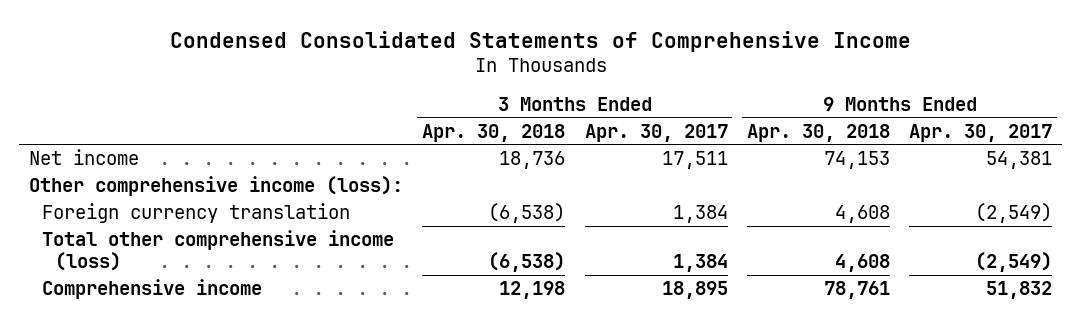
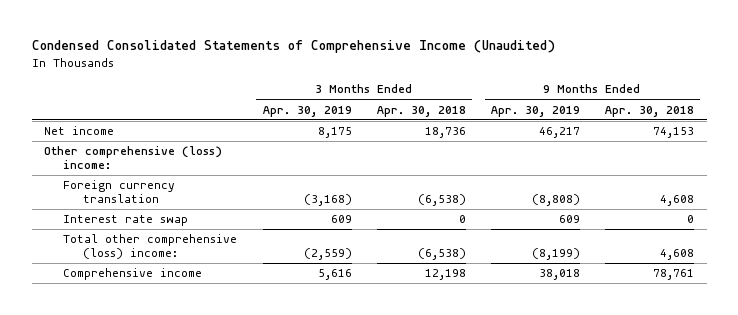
[169,30,911,52] Condensed Consolidated Statements of Comprehensive Income -> [31,40,555,54] Condensed Consolidated Statements of Comprehensive Income (Unaudited)
[584,123,728,142] Apr. 30, 2017 -> none
[909,123,1053,142] Apr. 30, 2017 -> none
none -> [262,105,352,117] Apr. 30, 2019
none -> [490,105,580,117] Apr. 30, 2019
[28,176,403,197] Other comprehensive income (loss): -> [44,146,223,170] Other comprehensive (loss) income:
none -> [63,215,189,227] Interest rate swap
[42,230,395,272] Total other comprehensive income (loss) -> [63,234,238,260] Total other comprehensive (loss) income:

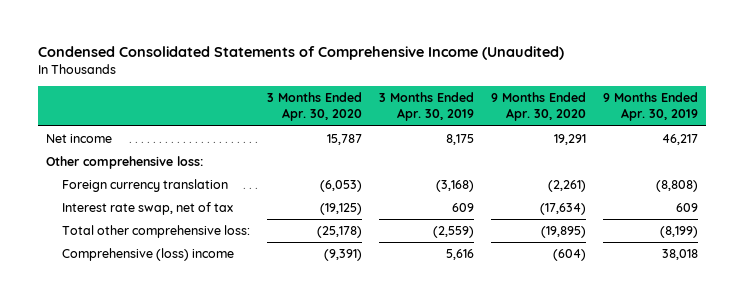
[376,105,466,117] Apr. 30, 2018 -> none
[604,105,694,117] Apr. 30, 2018 -> none
none -> [266,92,362,122] 3 Months Ended Apr. 30, 2020
none -> [490,92,586,122] 9 Months Ended Apr. 30, 2020
[44,146,223,170] Other comprehensive (loss) income: -> [46,156,204,170] Other comprehensive loss:
[63,215,189,227] Interest rate swap -> [62,202,234,216] Interest rate swap, net of tax
[63,234,238,260] Total other comprehensive (loss) income: -> [62,225,251,239] Total other comprehensive loss:
[63,268,203,281] Comprehensive income -> [62,248,235,262] Comprehensive (loss) income

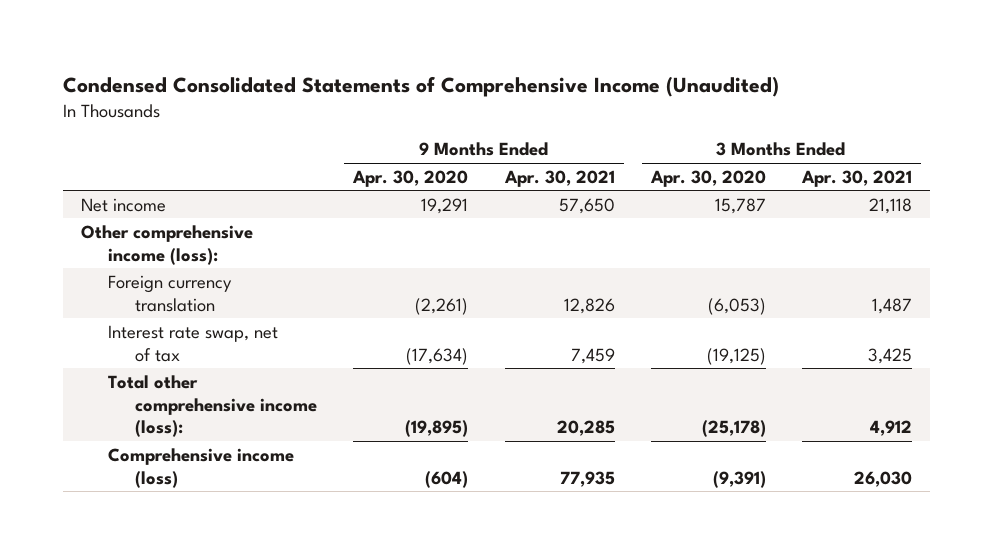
[378,92,474,122] 3 Months Ended Apr. 30, 2019 -> none
[602,92,698,122] 9 Months Ended Apr. 30, 2019 -> none
none -> [503,169,615,187] Apr. 30, 2021
none -> [800,169,912,187] Apr. 30, 2021
[46,156,204,170] Other comprehensive loss: -> [81,224,254,265] Other comprehensive income (loss):
[62,225,251,239] Total other comprehensive loss: -> [108,374,318,438] Total other comprehensive income (loss):
[62,248,235,262] Comprehensive (loss) income -> [108,447,295,488] Comprehensive income (loss)

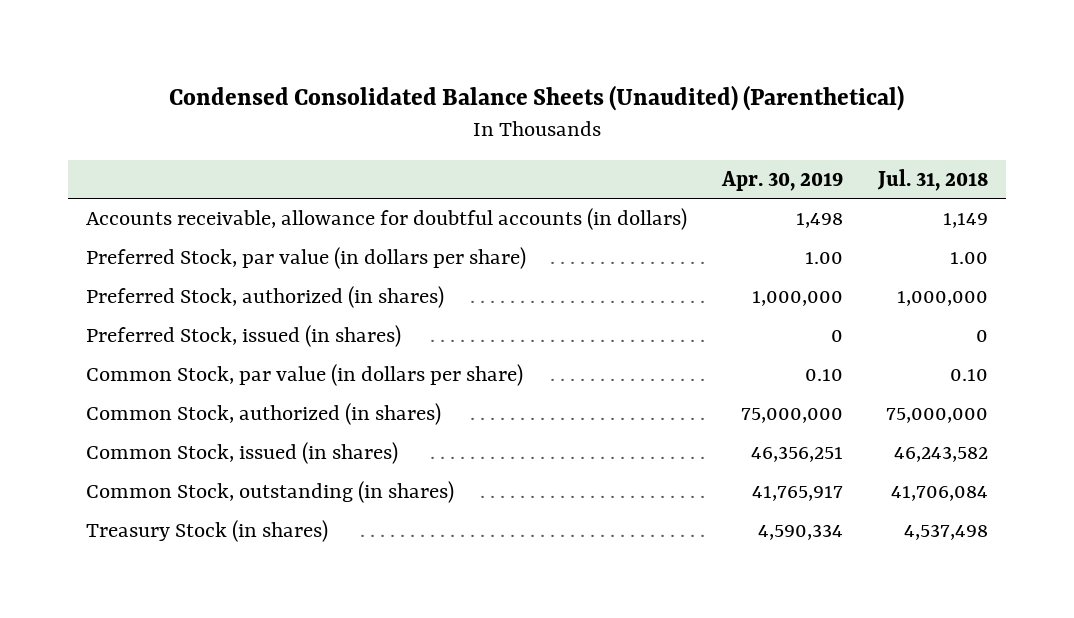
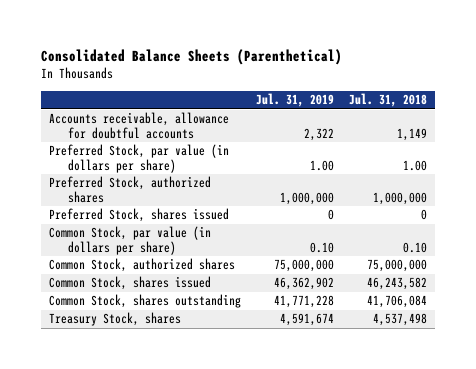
[169,84,905,111] Condensed Consolidated Balance Sheets (Unaudited) (Parenthetical) -> [41,49,343,66] Consolidated Balance Sheets (Parenthetical)
[721,170,844,191] Apr. 30, 2019 -> none
none -> [255,93,334,108] Jul. 31, 2019
[85,207,687,230] Accounts receivable, allowance for doubtful accounts (in dollars) -> [48,112,229,140] Accounts receivable, allowance for doubtful accounts
[85,285,444,308] Preferred Stock, authorized (in shares) -> [48,176,211,204] Preferred Stock, authorized shares
[85,324,401,347] Preferred Stock, issued (in shares) -> [48,208,229,223] Preferred Stock, shares issued
[85,402,441,425] Common Stock, authorized (in shares) -> [48,258,235,273] Common Stock, authorized shares
[85,441,398,464] Common Stock, issued (in shares) -> [48,276,211,291] Common Stock, shares issued
[85,480,454,503] Common Stock, outstanding (in shares) -> [48,294,241,309] Common Stock, shares outstanding
[85,519,328,542] Treasury Stock (in shares) -> [48,312,181,327] Treasury Stock, shares

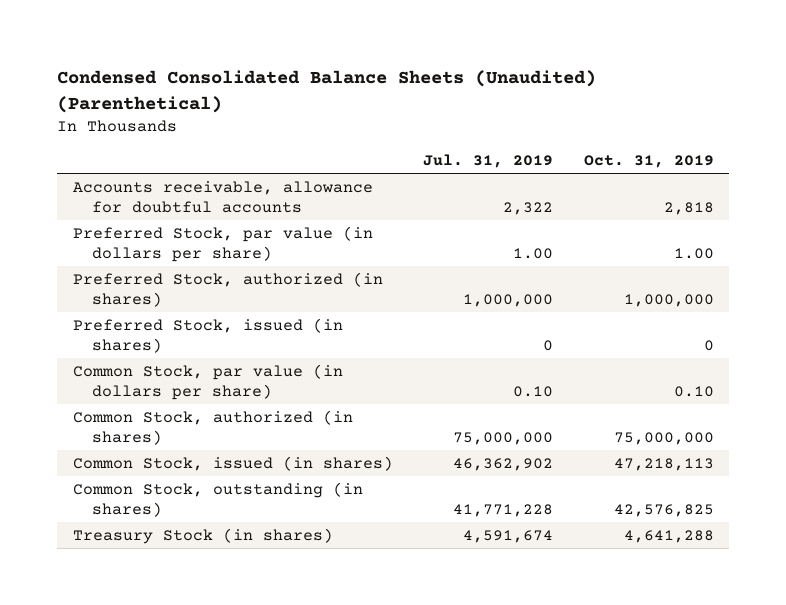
[41,49,343,66] Consolidated Balance Sheets (Parenthetical) -> [57,69,597,113] Condensed Consolidated Balance Sheets (Unaudited) (Parenthetical)
[349,93,428,108] Jul. 31, 2018 -> none
none -> [583,155,714,169] Oct. 31, 2019
[48,176,211,204] Preferred Stock, authorized shares -> [72,271,383,307] Preferred Stock, authorized (in shares)
[48,208,229,223] Preferred Stock, shares issued -> [72,317,343,353] Preferred Stock, issued (in shares)
[48,258,235,273] Common Stock, authorized shares -> [72,409,353,445] Common Stock, authorized (in shares)
[48,276,211,291] Common Stock, shares issued -> [72,455,393,471] Common Stock, issued (in shares)
[48,294,241,309] Common Stock, shares outstanding -> [72,481,363,517] Common Stock, outstanding (in shares)
[48,312,181,327] Treasury Stock, shares -> [72,527,333,544] Treasury Stock (in shares)

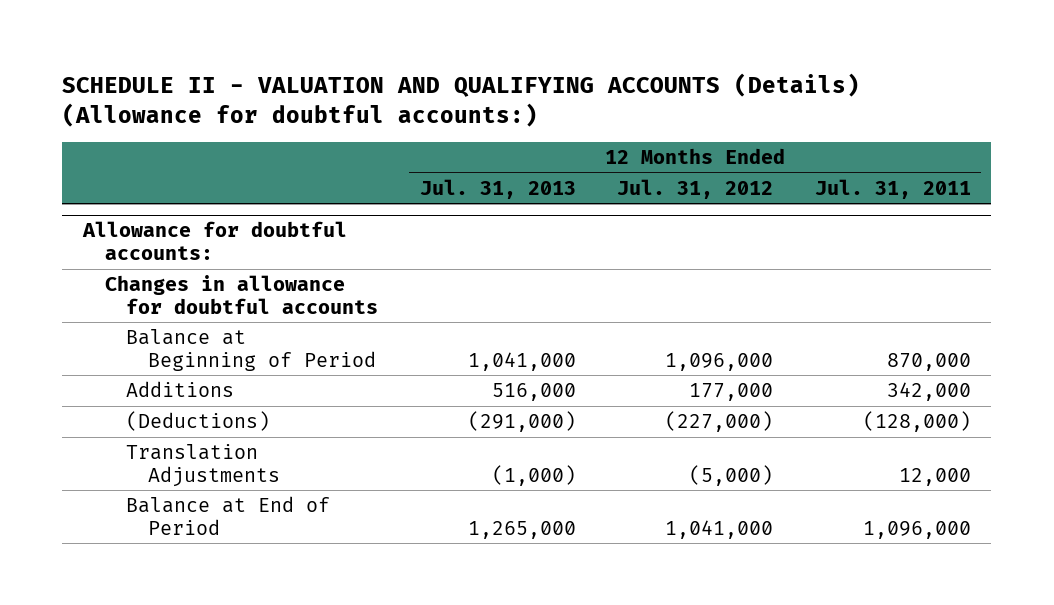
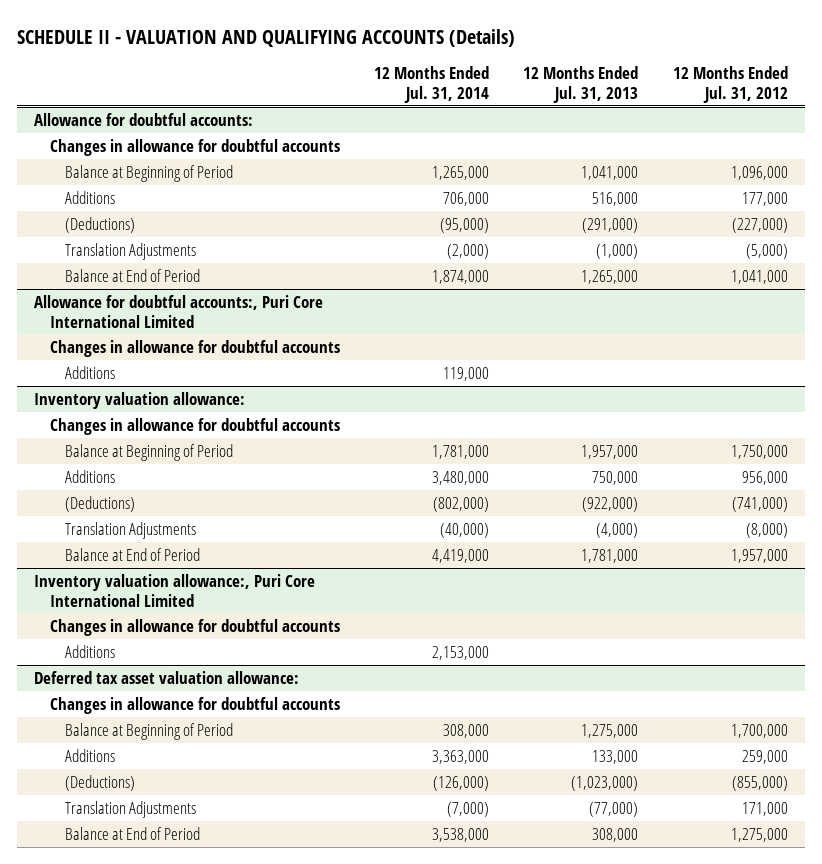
[62,72,861,127] SCHEDULE II - VALUATION AND QUALIFYING ACCOUNTS (Details) (Allowance for doubtful accounts:) -> [17,28,516,47] SCHEDULE II - VALUATION AND QUALIFYING ACCOUNTS (Details)
[814,178,971,199] Jul. 31, 2011 -> none
none -> [374,66,490,104] 12 Months Ended Jul. 31, 2014
none -> [34,294,324,328] Allowance for doubtful accounts:, Puri Core International Limited
none -> [49,339,340,357] Changes in allowance for doubtful accounts
none -> [65,365,116,379] Additions
none -> [34,391,246,409] Inventory valuation allowance:
none -> [49,417,340,435] Changes in allowance for doubtful accounts
none -> [65,443,234,461] Balance at Beginning of Period
none -> [65,469,116,483] Additions
none -> [65,495,136,512] (Deductions)
none -> [65,521,197,539] Translation Adjustments
none -> [65,547,201,561] Balance at End of Period
none -> [34,573,316,607] Inventory valuation allowance:, Puri Core International Limited
none -> [49,618,340,636] Changes in allowance for doubtful accounts
none -> [65,644,116,658] Additions
none -> [34,670,300,684] Deferred tax asset valuation allowance:
none -> [49,696,340,714] Changes in allowance for doubtful accounts
none -> [65,722,234,740] Balance at Beginning of Period
none -> [65,748,116,762] Additions
none -> [65,774,136,791] (Deductions)
none -> [65,800,197,818] Translation Adjustments
none -> [65,826,201,840] Balance at End of Period

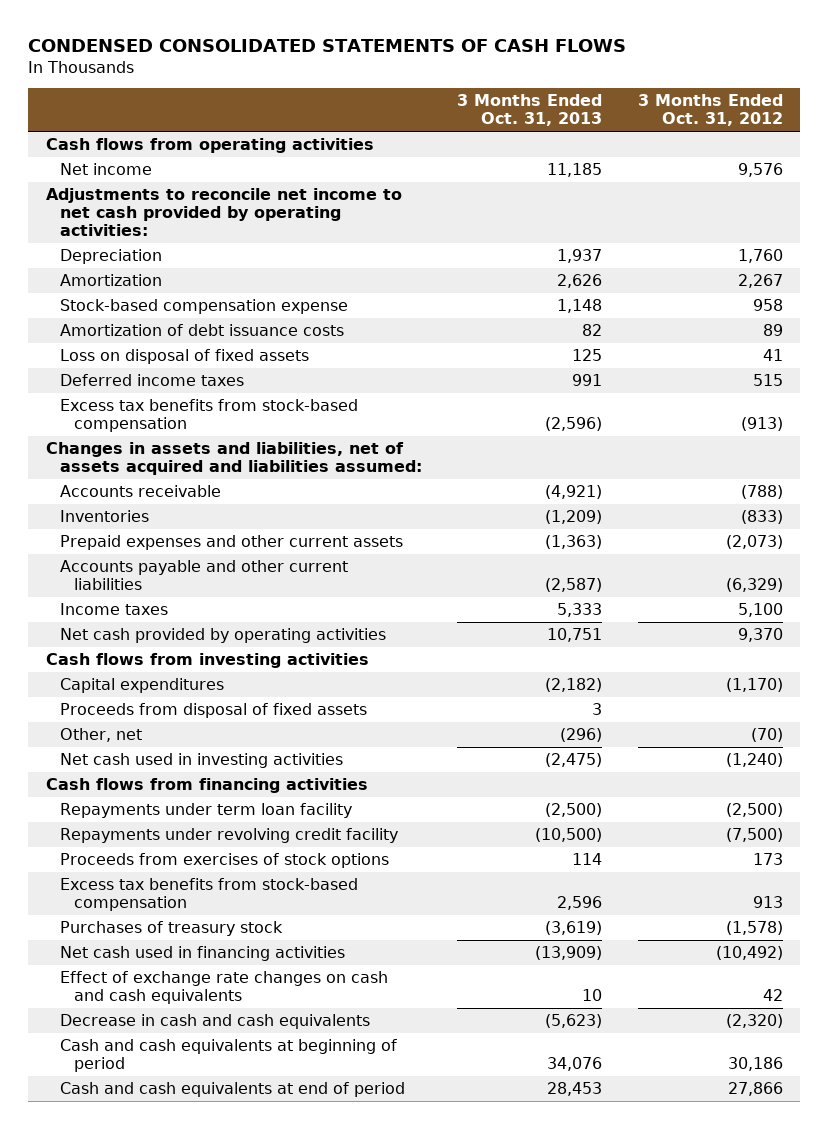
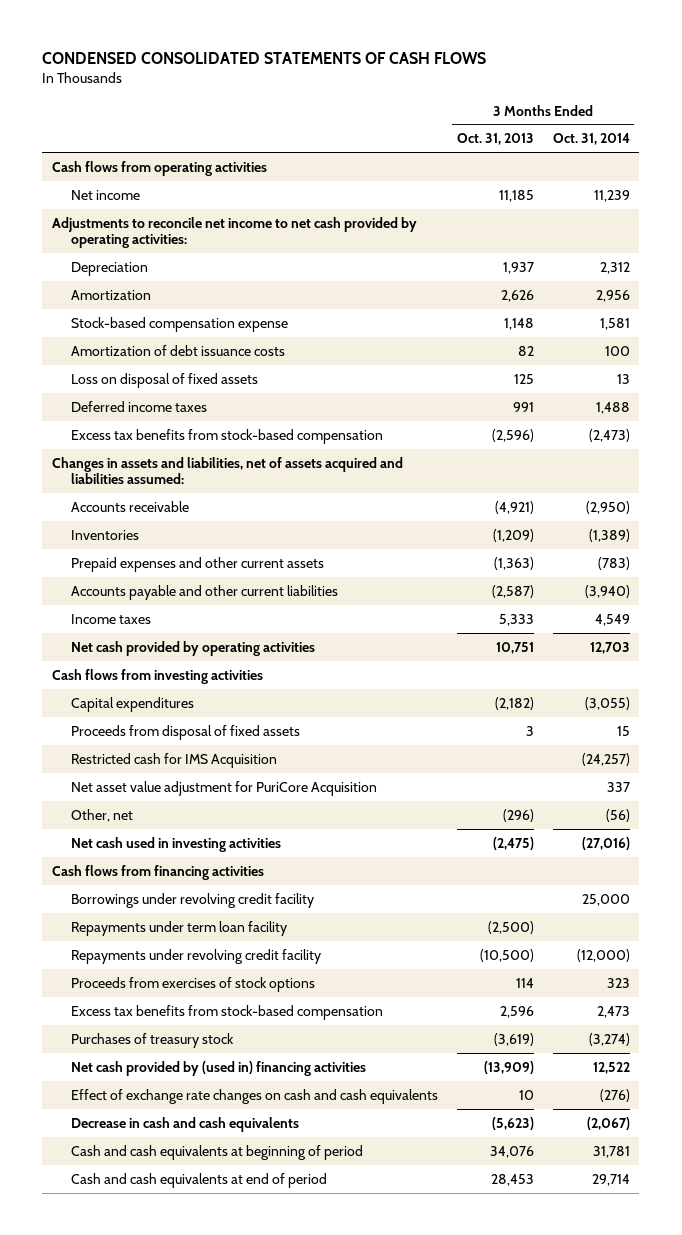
[637,94,783,127] 3 Months Ended Oct. 31, 2012 -> none
none -> [552,133,630,146] Oct. 31, 2014
none -> [70,752,277,768] Restricted cash for IMS Acquisition
none -> [70,780,377,796] Net asset value adjustment for PuriCore Acquisition
none -> [70,892,314,908] Borrowings under revolving credit facility
[60,946,346,962] Net cash used in financing activities -> [70,1060,366,1076] Net cash provided by (used in) financing activities

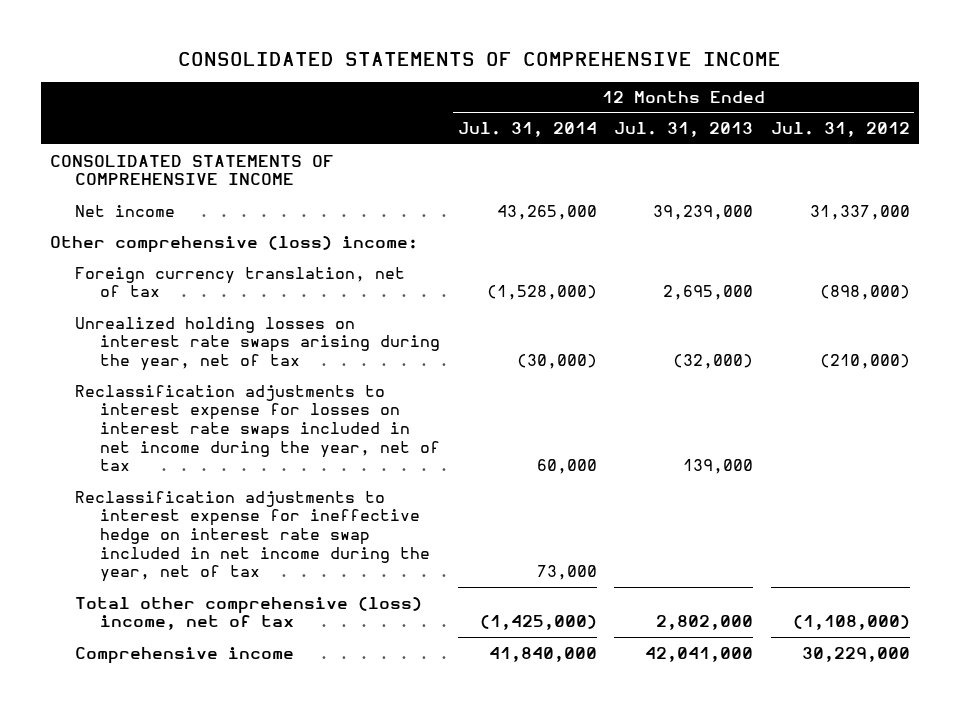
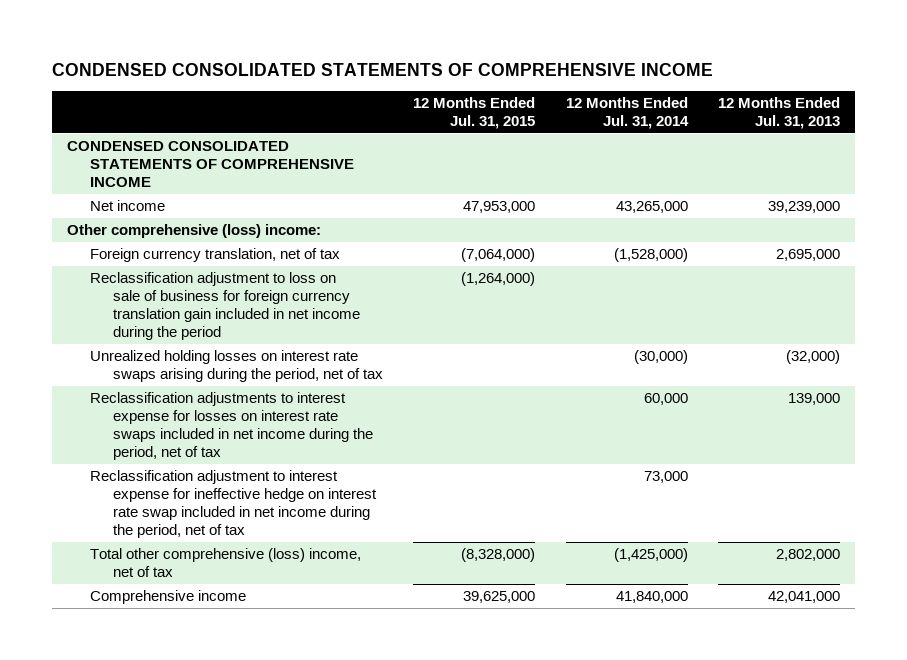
[177,51,781,66] CONSOLIDATED STATEMENTS OF COMPREHENSIVE INCOME -> [51,62,713,76] CONDENSED CONSOLIDATED STATEMENTS OF COMPREHENSIVE INCOME
[770,122,910,138] Jul. 31, 2012 -> none
none -> [413,97,536,130] 12 Months Ended Jul. 31, 2015
[49,154,334,186] CONSOLIDATED STATEMENTS OF COMPREHENSIVE INCOME -> [67,141,355,188] CONDENSED CONSOLIDATED STATEMENTS OF COMPREHENSIVE INCOME
none -> [90,272,360,341] Reclassification adjustment to loss on sale of business for foreign currency translation gain included in net income during the period
[74,316,440,371] Unrealized holding losses on interest rate swaps arising during the year, net of tax -> [90,350,383,383] Unrealized holding losses on interest rate swaps arising during the period, net of tax
[74,384,440,472] Reclassification adjustments to interest expense for losses on interest rate swaps included in net income during the year, net of tax -> [90,392,373,461] Reclassification adjustments to interest expense for losses on interest rate swaps included in net income during the period, net of tax
[74,490,430,583] Reclassification adjustments to interest expense for ineffective hedge on interest rate swap included in net income during the year, net of tax -> [90,470,377,539] Reclassification adjustment to interest expense for ineffective hedge on interest rate swap included in net income during the period, net of tax

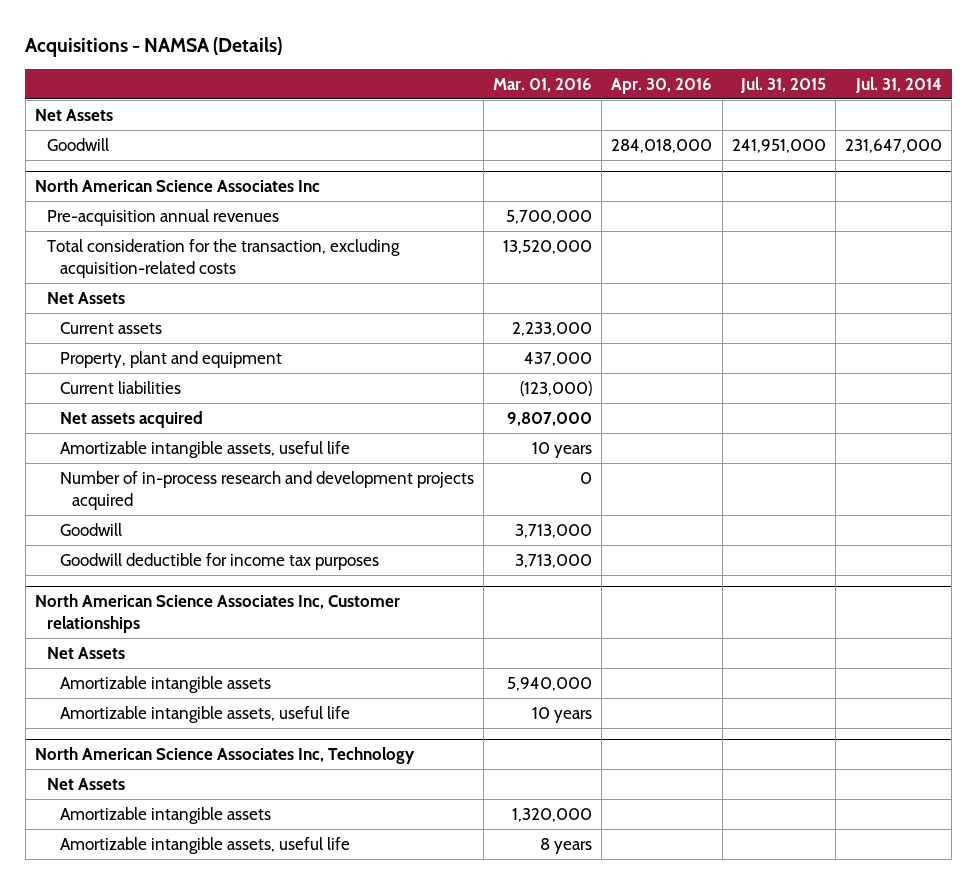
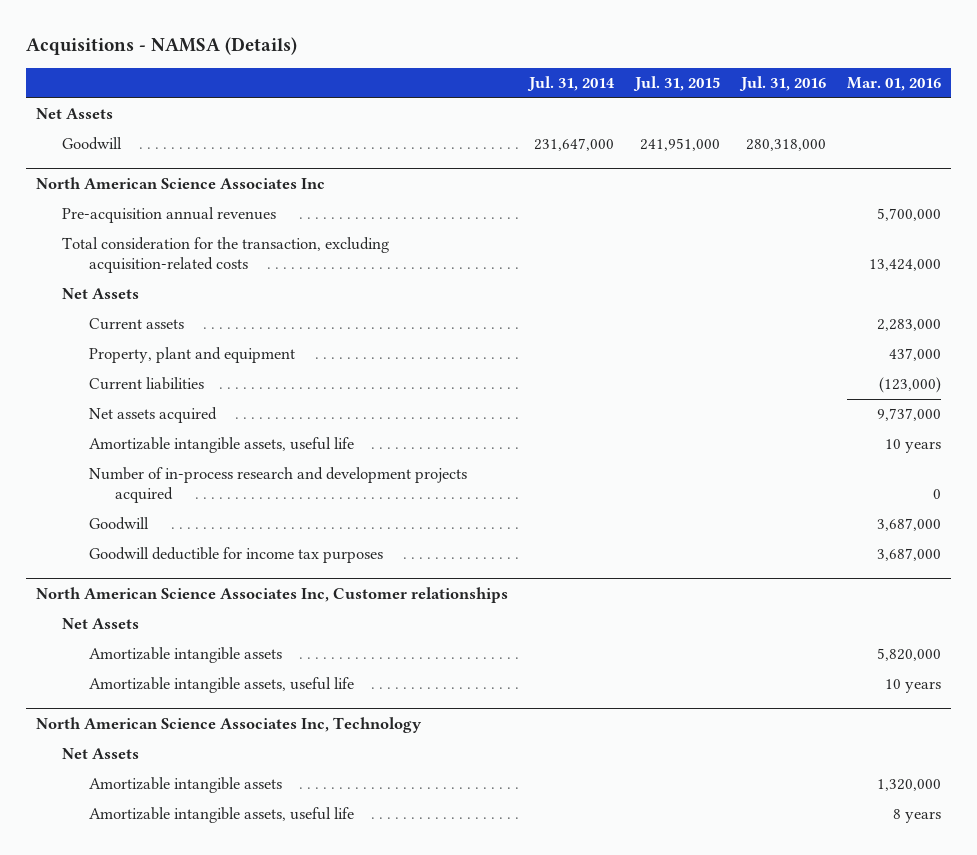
[611,77,713,94] Apr. 30, 2016 -> none
none -> [739,76,827,92] Jul. 31, 2016
[503,240,593,255] 13,520,000 -> [868,259,941,272] 13,424,000
[512,322,593,337] 2,233,000 -> [876,319,941,332] 2,283,000
[507,412,593,427] 9,807,000 -> [876,408,941,422] 9,737,000
[515,524,593,539] 3,713,000 -> [876,518,941,532] 3,687,000
[515,554,593,569] 3,713,000 -> [876,548,941,562] 3,687,000
[507,677,593,692] 5,940,000 -> [876,648,941,662] 5,820,000

